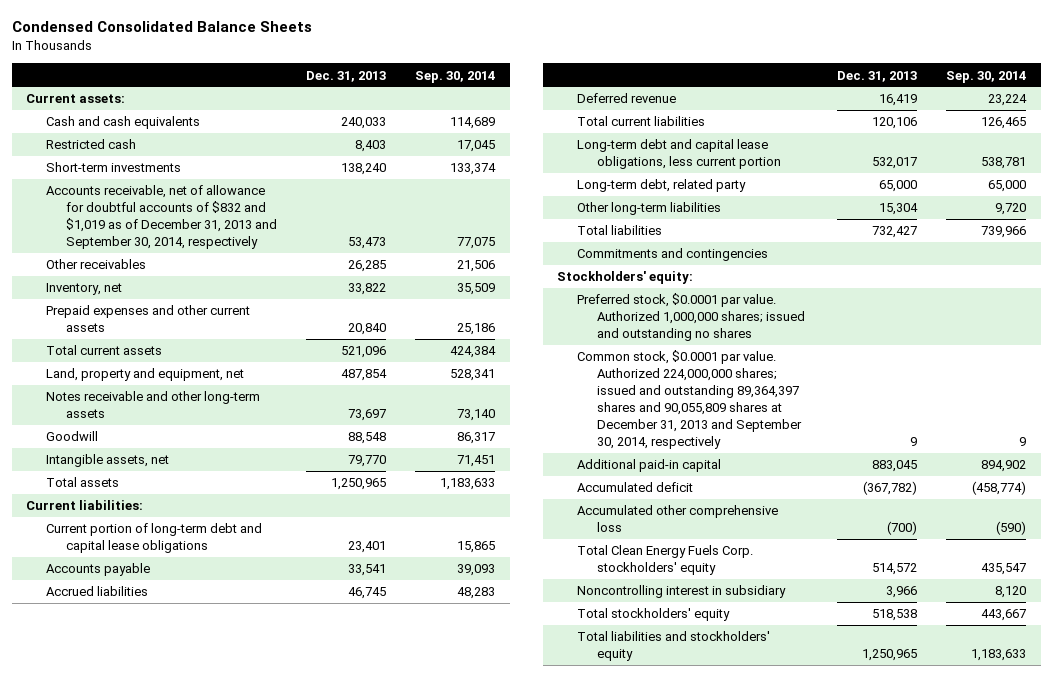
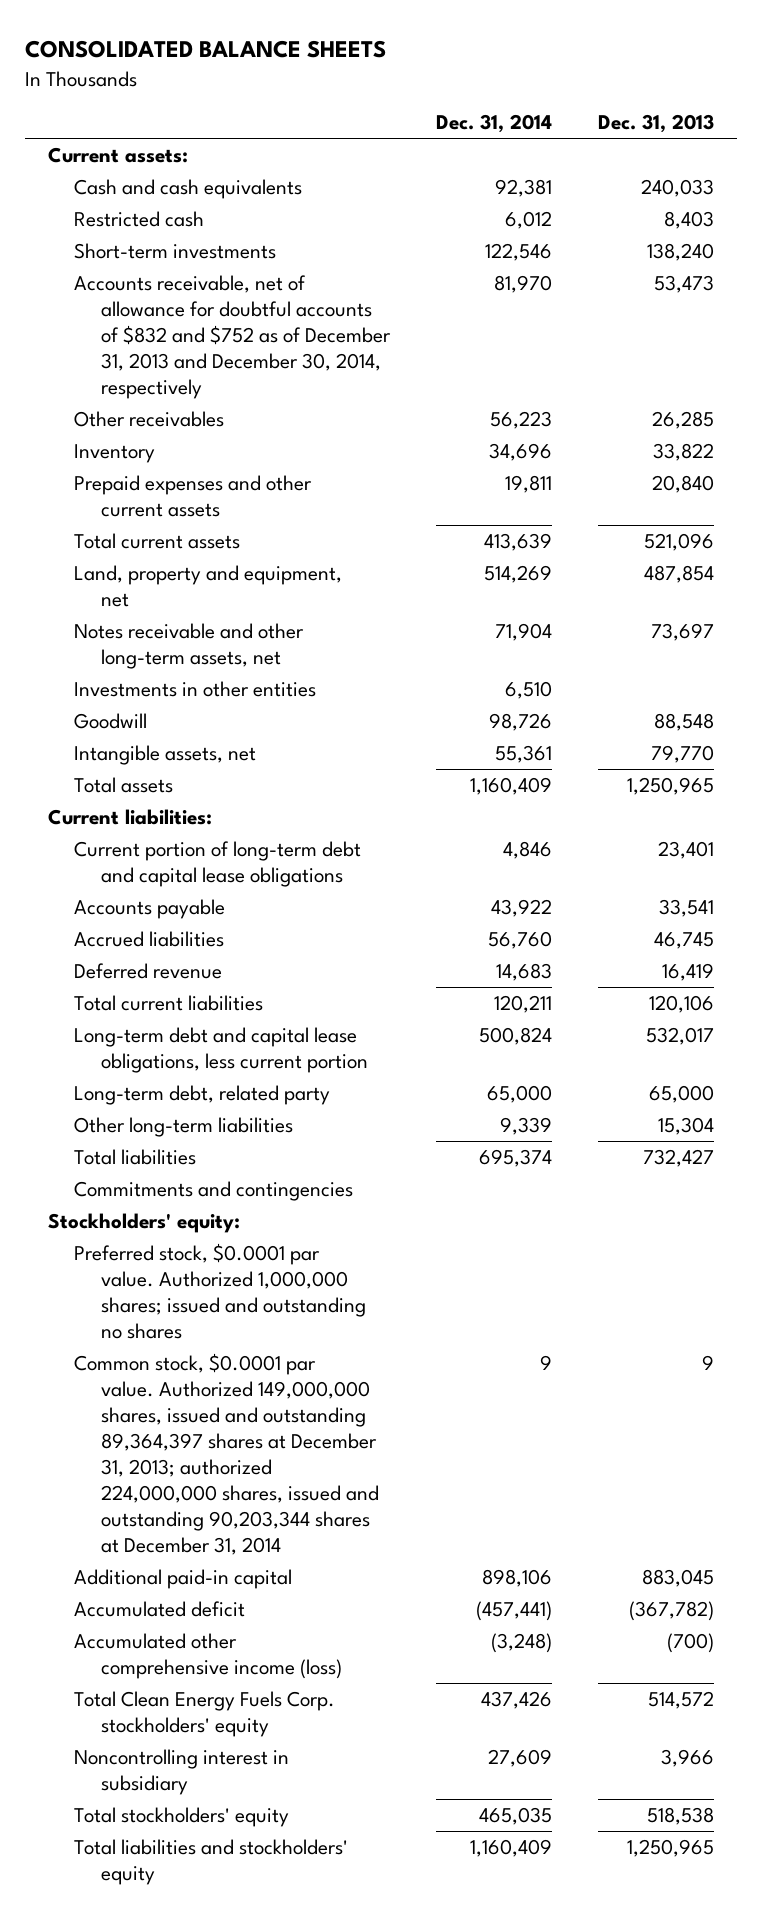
[11,21,312,33] Condensed Consolidated Balance Sheets -> [24,40,386,59] CONSOLIDATED BALANCE SHEETS
[415,70,496,83] Sep. 30, 2014 -> none
none -> [436,114,553,134] Dec. 31, 2014
[46,185,277,250] Accounts receivable, net of allowance for doubtful accounts of $832 and $1,019 as of December 31, 2013 and September 30, 2014, respectively -> [74,274,391,399] Accounts receivable, net of allowance for doubtful accounts of $832 and $752 as of December 31, 2013 and December 30, 2014, respectively
[46,283,123,296] Inventory, net -> [74,443,156,463] Inventory
[46,391,261,419] Notes receivable and other long-term assets -> [74,622,305,669] Notes receivable and other long-term assets, net
none -> [74,680,317,697] Investments in other entities
[576,350,802,450] Common stock, $0.0001 par value. Authorized 224,000,000 shares; issued and outstanding 89,364,397 shares and 90,055,809 shares at December 31, 2013 and September 30, 2014, respectively -> [74,1352,379,1556] Common stock, $0.0001 par value. Authorized 149,000,000 shares, issued and outstanding 89,364,397 shares at December 31, 2013; authorized 224,000,000 shares, issued and outstanding 90,203,344 shares at December 31, 2014
[576,505,778,533] Accumulated other comprehensive loss -> [74,1632,342,1679] Accumulated other comprehensive income (loss)

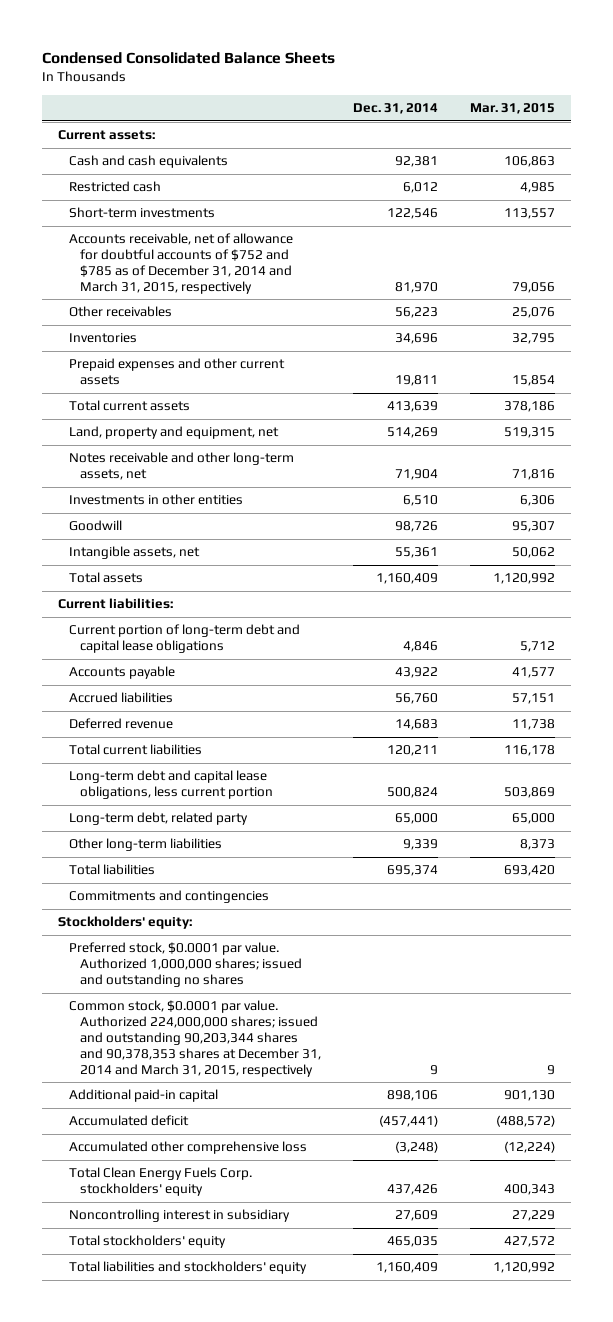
[24,40,386,59] CONSOLIDATED BALANCE SHEETS -> [42,52,336,65] Condensed Consolidated Balance Sheets
[598,114,715,134] Dec. 31, 2013 -> none
none -> [469,103,555,115] Mar. 31, 2015
[74,274,391,399] Accounts receivable, net of allowance for doubtful accounts of $832 and $752 as of December 31, 2013 and December 30, 2014, respectively -> [68,233,293,294] Accounts receivable, net of allowance for doubtful accounts of $752 and $785 as of December 31, 2014 and March 31, 2015, respectively
[74,443,156,463] Inventory -> [68,333,137,344] Inventories
[74,1352,379,1556] Common stock, $0.0001 par value. Authorized 149,000,000 shares, issued and outstanding 89,364,397 shares at December 31, 2013; authorized 224,000,000 shares, issued and outstanding 90,203,344 shares at December 31, 2014 -> [68,1000,321,1077] Common stock, $0.0001 par value. Authorized 224,000,000 shares; issued and outstanding 90,203,344 shares and 90,378,353 shares at December 31, 2014 and March 31, 2015, respectively
[74,1632,342,1679] Accumulated other comprehensive income (loss) -> [68,1141,307,1155] Accumulated other comprehensive loss

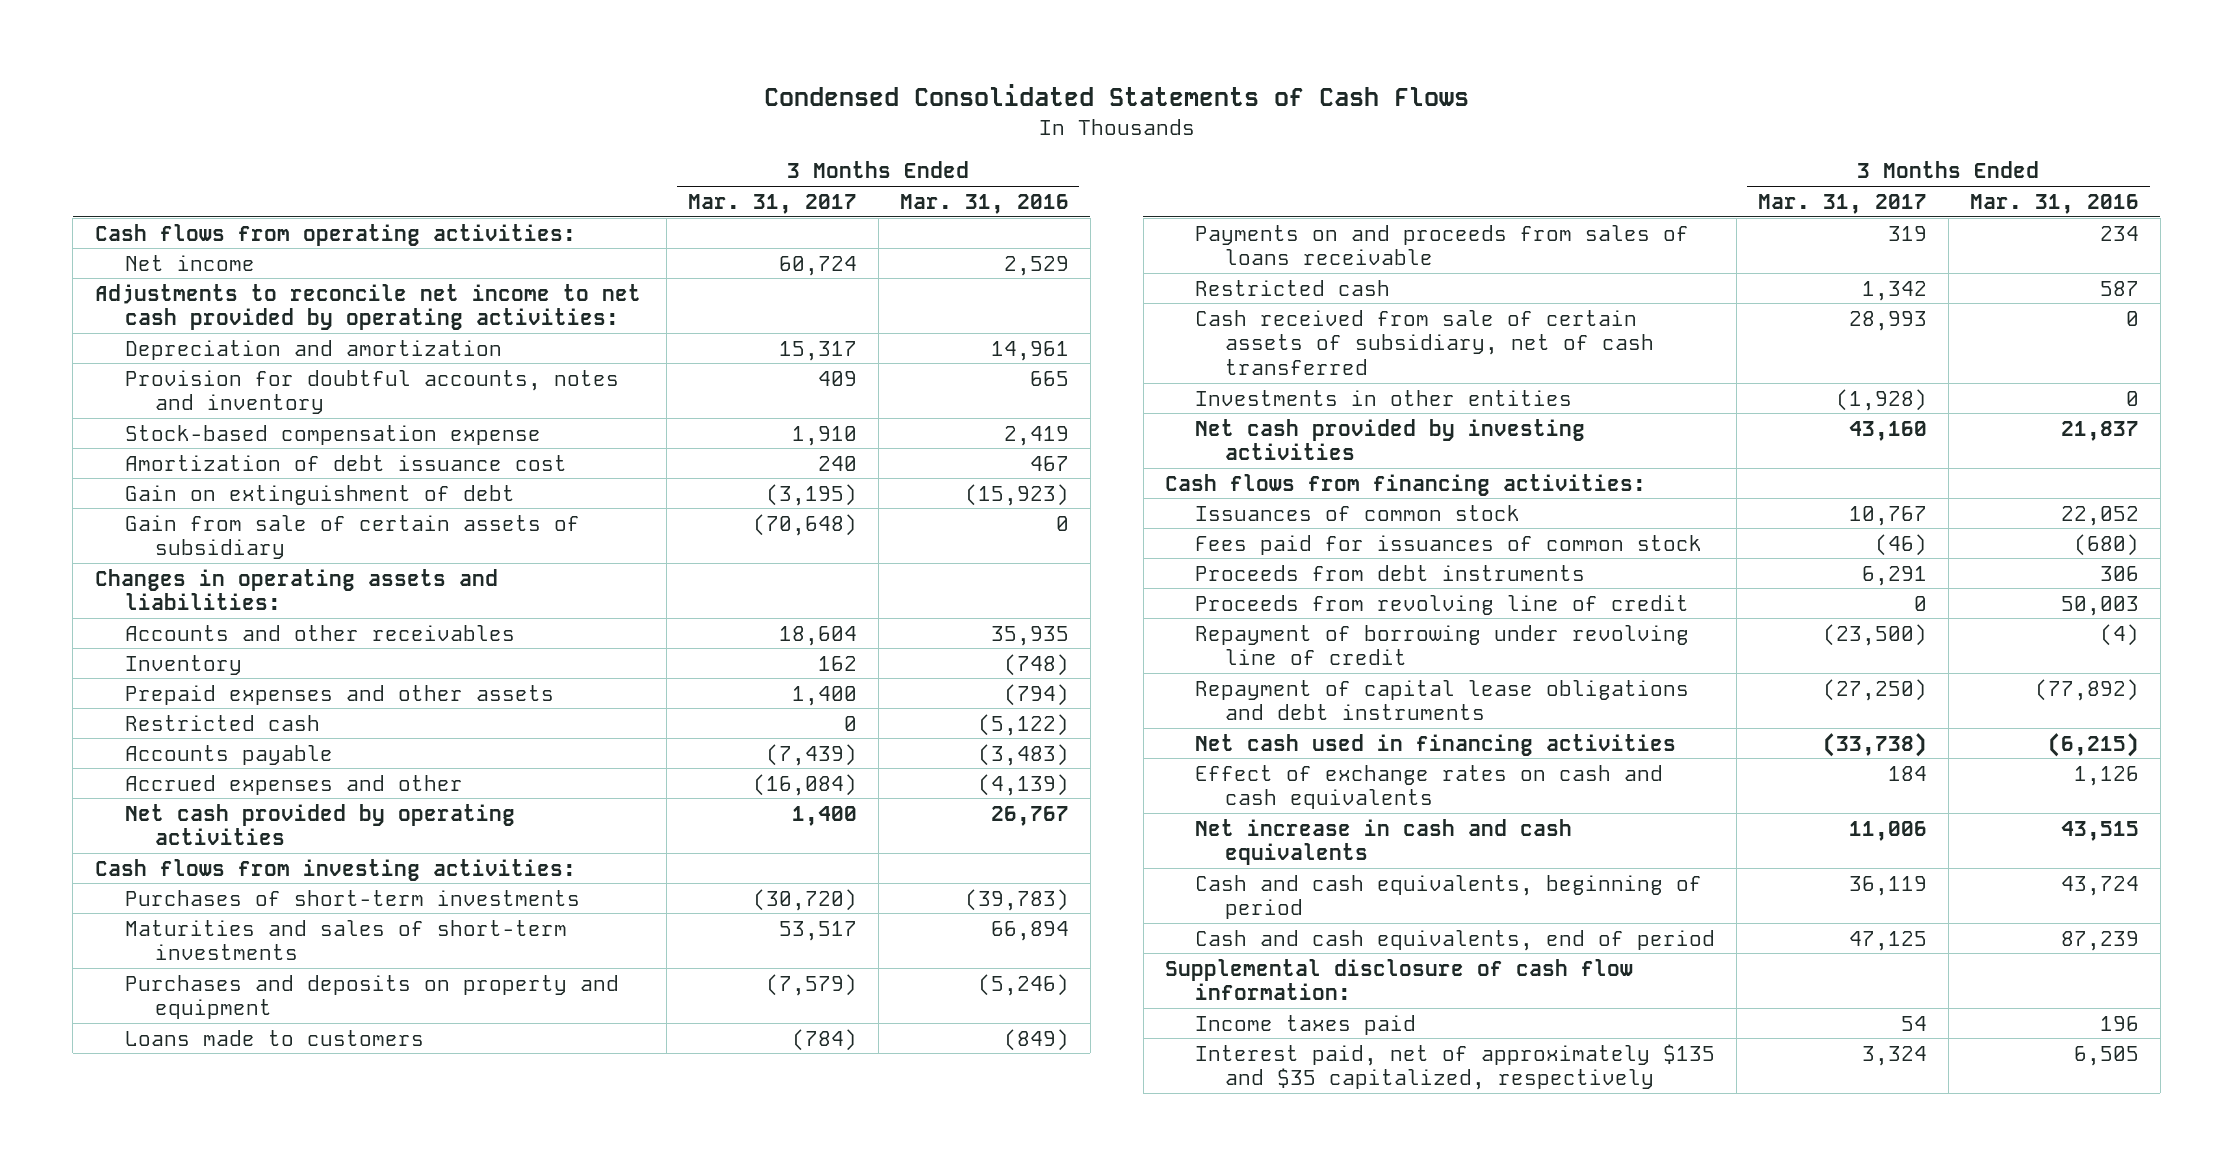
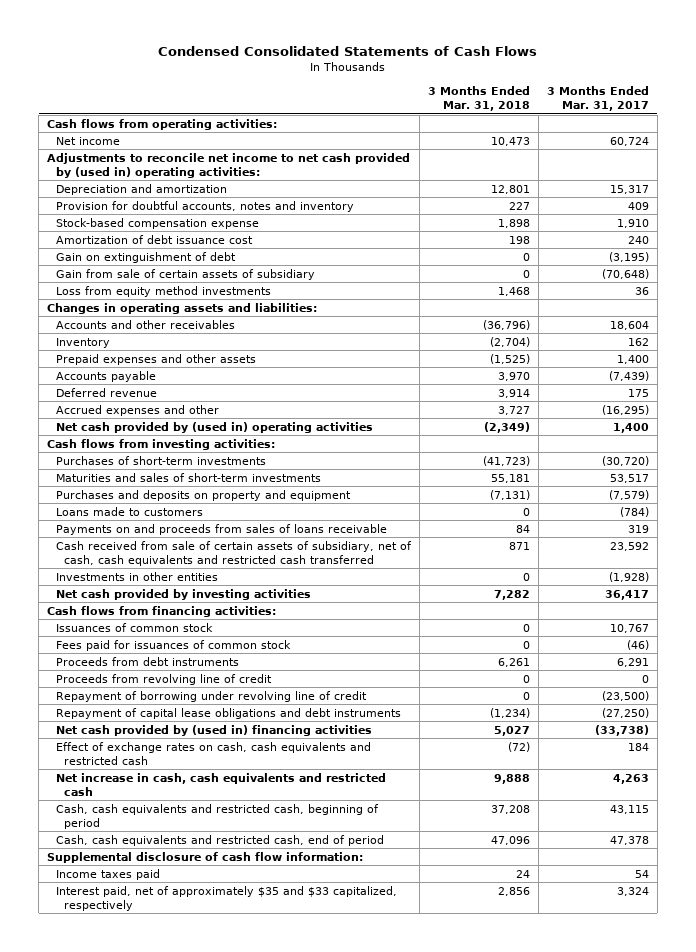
[899,193,1069,214] Mar. 31, 2016 -> none
none -> [427,86,530,112] 3 Months Ended Mar. 31, 2018
[94,283,641,331] Adjustments to reconcile net income to net cash provided by operating activities: -> [47,152,411,178] Adjustments to reconcile net income to net cash provided by (used in) operating activities:
none -> [55,285,271,297] Loss from equity method investments
[124,714,320,731] Restricted cash -> none
none -> [55,387,157,397] Deferred revenue
[752,773,857,796] (16,084) -> [601,404,649,415] (16,295)
[124,803,515,846] Net cash provided by operating activities -> [55,421,373,433] Net cash provided by (used in) operating activities
[1194,279,1390,296] Restricted cash -> none
[1194,309,1654,375] Cash received from sale of certain assets of subsidiary, net of cash transferred -> [55,540,412,566] Cash received from sale of certain assets of subsidiary, net of cash, cash equivalents and restricted cash transferred
[1848,310,1927,331] 28,993 -> [609,541,649,551] 23,592
[1848,420,1927,441] 43,160 -> [604,589,649,600] 36,417
[1194,733,1676,756] Net cash used in financing activities -> [55,724,372,736] Net cash provided by (used in) financing activities
[1194,764,1663,810] Effect of exchange rates on cash and cash equivalents -> [55,741,371,765] Effect of exchange rates on cash, cash equivalents and restricted cash
[1194,818,1572,866] Net increase in cash and cash equivalents -> [55,772,386,796] Net increase in cash, cash equivalents and restricted cash
[1848,820,1927,841] 11,006 -> [612,773,649,784] 4,263
[1194,874,1702,920] Cash and cash equivalents, beginning of period -> [55,803,379,829] Cash, cash equivalents and restricted cash, beginning of period
[1848,875,1927,896] 36,119 -> [609,804,649,814] 43,115
[1194,929,1715,951] Cash and cash equivalents, end of period -> [55,834,384,846] Cash, cash equivalents and restricted cash, end of period
[1848,930,1927,951] 47,125 -> [609,835,649,845] 47,378
[1194,1043,1715,1091] Interest paid, net of approximately $135 and $35 capitalized, respectively -> [55,885,397,911] Interest paid, net of approximately $35 and $33 capitalized, respectively

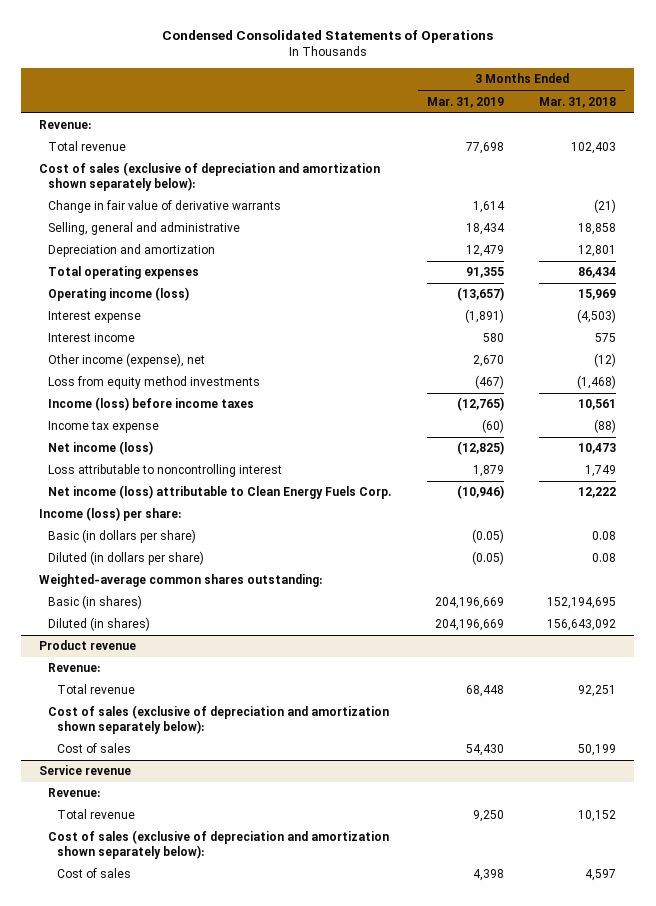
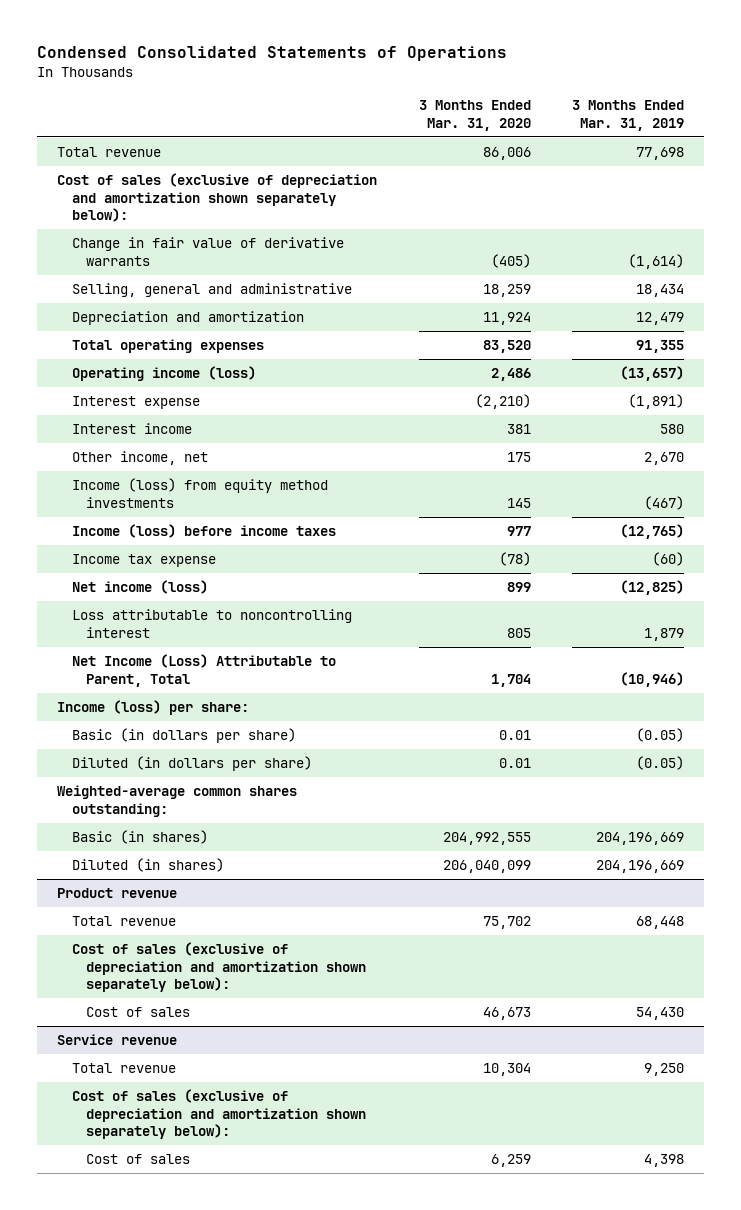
[539,96,617,108] Mar. 31, 2018 -> none
none -> [418,100,531,131] 3 Months Ended Mar. 31, 2020
[39,120,92,130] Revenue: -> none
[472,201,505,214] 1,614 -> [627,253,684,269] (1,614)
[48,353,206,368] Other income (expense), net -> [71,450,208,465] Other income, net
[48,376,261,390] Loss from equity method investments -> [71,477,328,508] Income (loss) from equity method investments
[48,485,392,500] Net income (loss) attributable to Clean Energy Fuels Corp. -> [71,653,336,687] Net Income (Loss) Attributable to Parent, Total
[48,663,101,673] Revenue: -> none
[48,788,101,798] Revenue: -> none

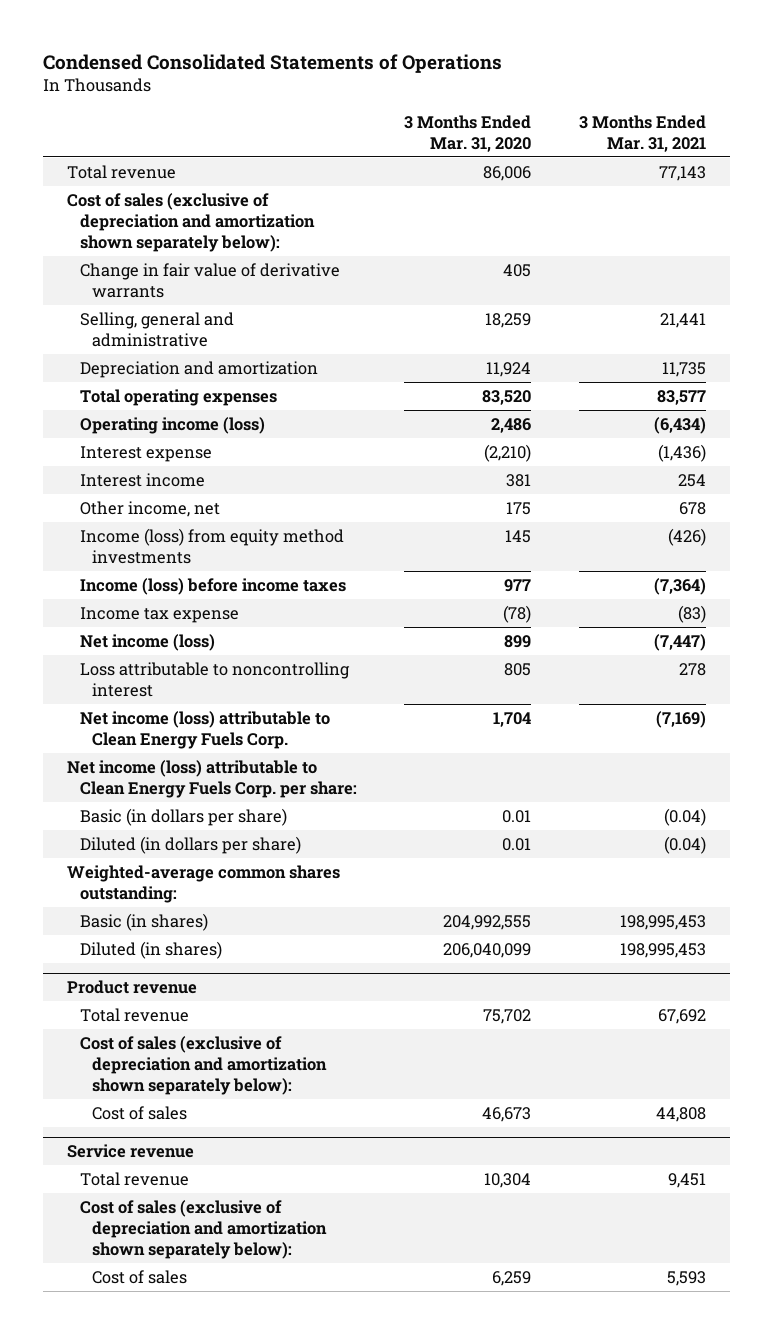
[571,100,684,131] 3 Months Ended Mar. 31, 2019 -> none
none -> [578,114,706,153] 3 Months Ended Mar. 31, 2021
[490,253,531,268] (405) -> [503,263,532,277] 405
[71,653,336,687] Net Income (Loss) Attributable to Parent, Total -> [79,710,330,750] Net income (loss) attributable to Clean Energy Fuels Corp.
[57,699,250,715] Income (loss) per share: -> [67,759,357,799] Net income (loss) attributable to Clean Energy Fuels Corp. per share:

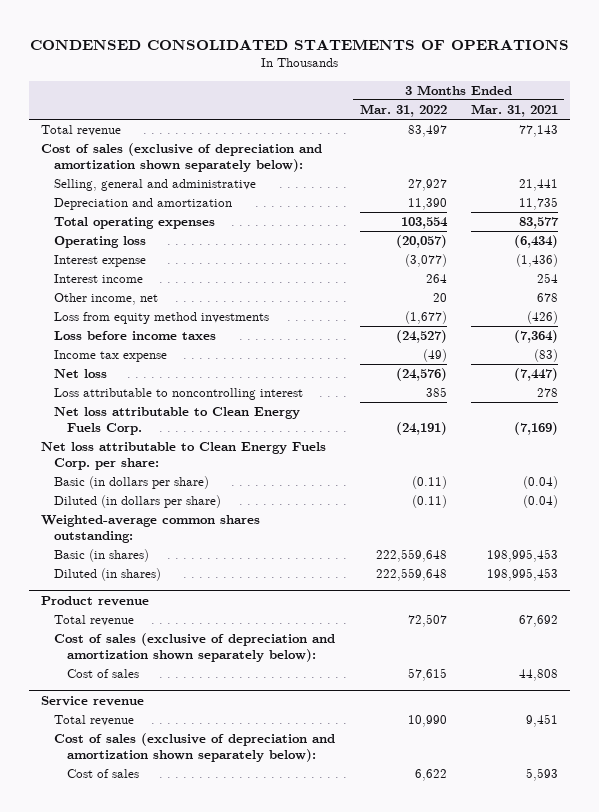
[43,54,503,74] Condensed Consolidated Statements of Operations -> [29,38,569,50] CONDENSED CONSOLIDATED STATEMENTS OF OPERATIONS
[404,114,532,153] 3 Months Ended Mar. 31, 2020 -> none
none -> [359,104,447,118] Mar. 31, 2022
[79,262,340,299] Change in fair value of derivative warrants -> none
[79,416,265,434] Operating income (loss) -> [54,236,147,249] Operating loss
[79,527,344,565] Income (loss) from equity method investments -> [54,312,270,325] Loss from equity method investments
[79,577,346,595] Income (loss) before income taxes -> [54,331,217,341] Loss before income taxes
[79,633,215,651] Net income (loss) -> [54,369,108,379] Net loss
[79,710,330,750] Net income (loss) attributable to Clean Energy Fuels Corp. -> [54,407,301,435] Net loss attributable to Clean Energy Fuels Corp.
[67,759,357,799] Net income (loss) attributable to Clean Energy Fuels Corp. per share: -> [41,442,327,470] Net loss attributable to Clean Energy Fuels Corp. per share:

